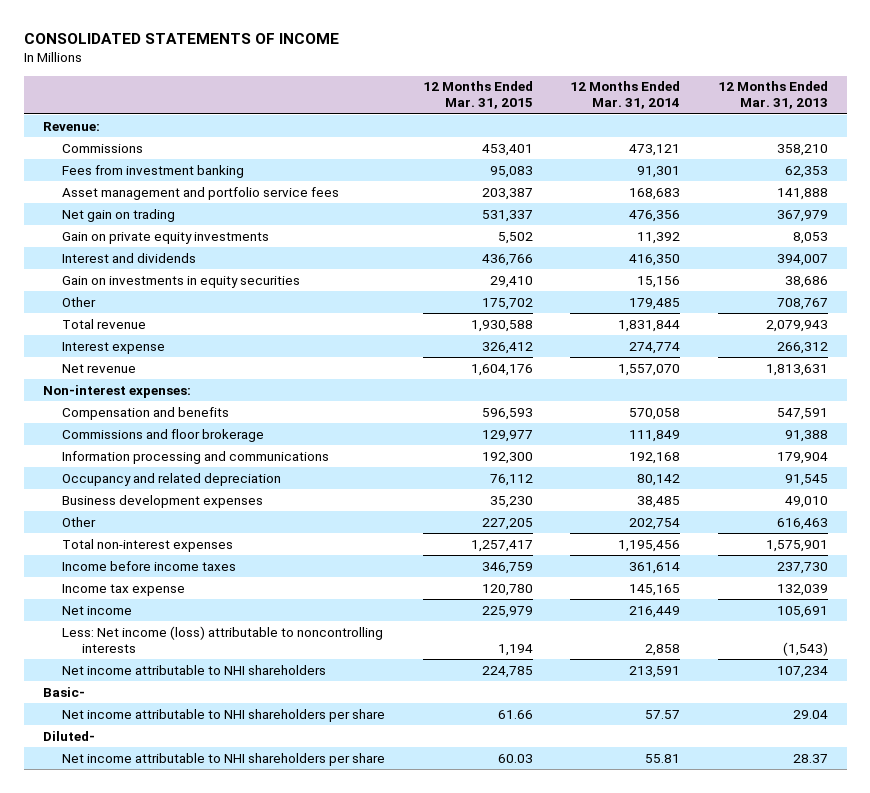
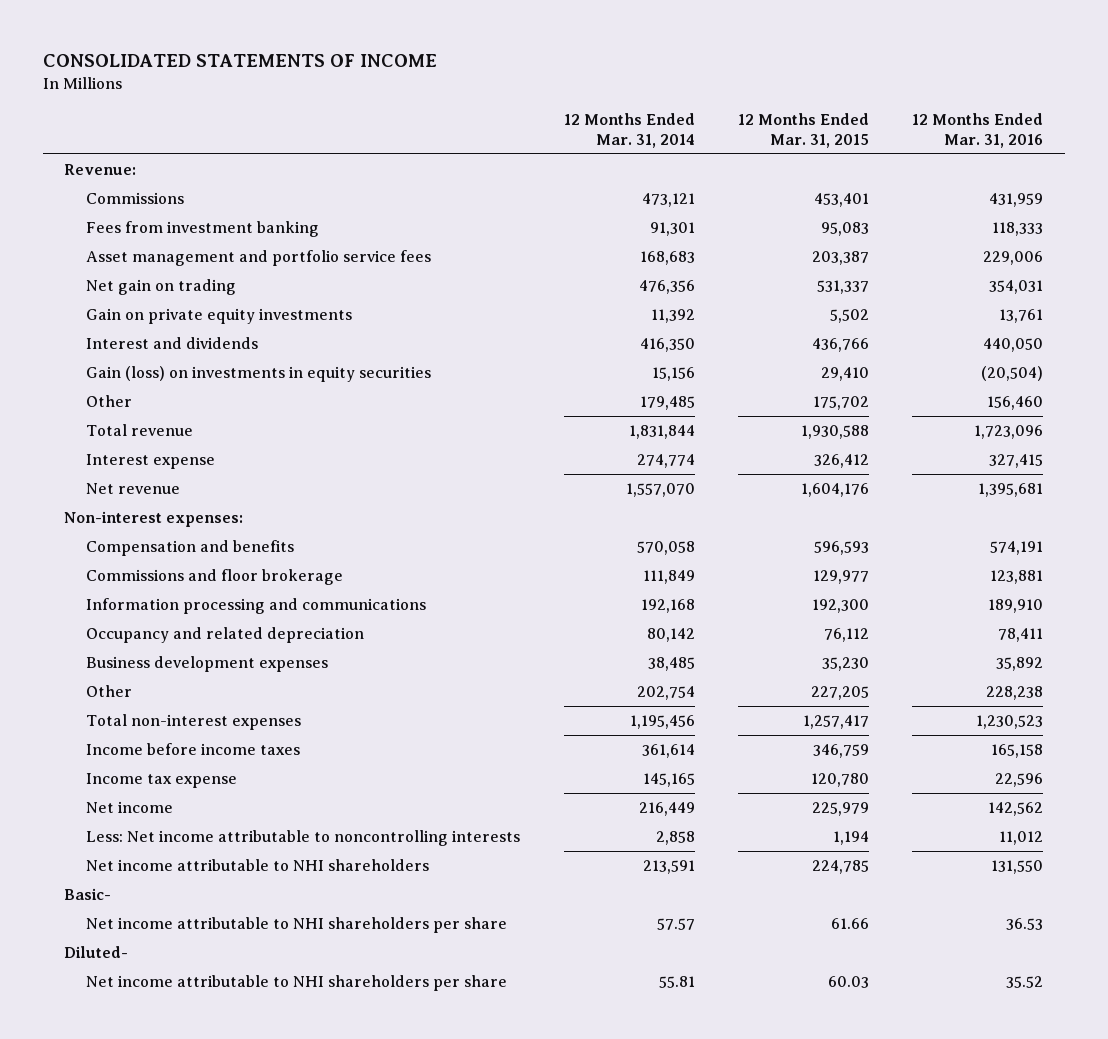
[717,81,828,110] 12 Months Ended Mar. 31, 2013 -> none
none -> [912,112,1044,148] 12 Months Ended Mar. 31, 2016
[62,275,301,288] Gain on investments in equity securities -> [86,365,432,382] Gain (loss) on investments in equity securities
[62,625,384,653] Less: Net income (loss) attributable to noncontrolling interests -> [86,829,521,846] Less: Net income attributable to noncontrolling interests

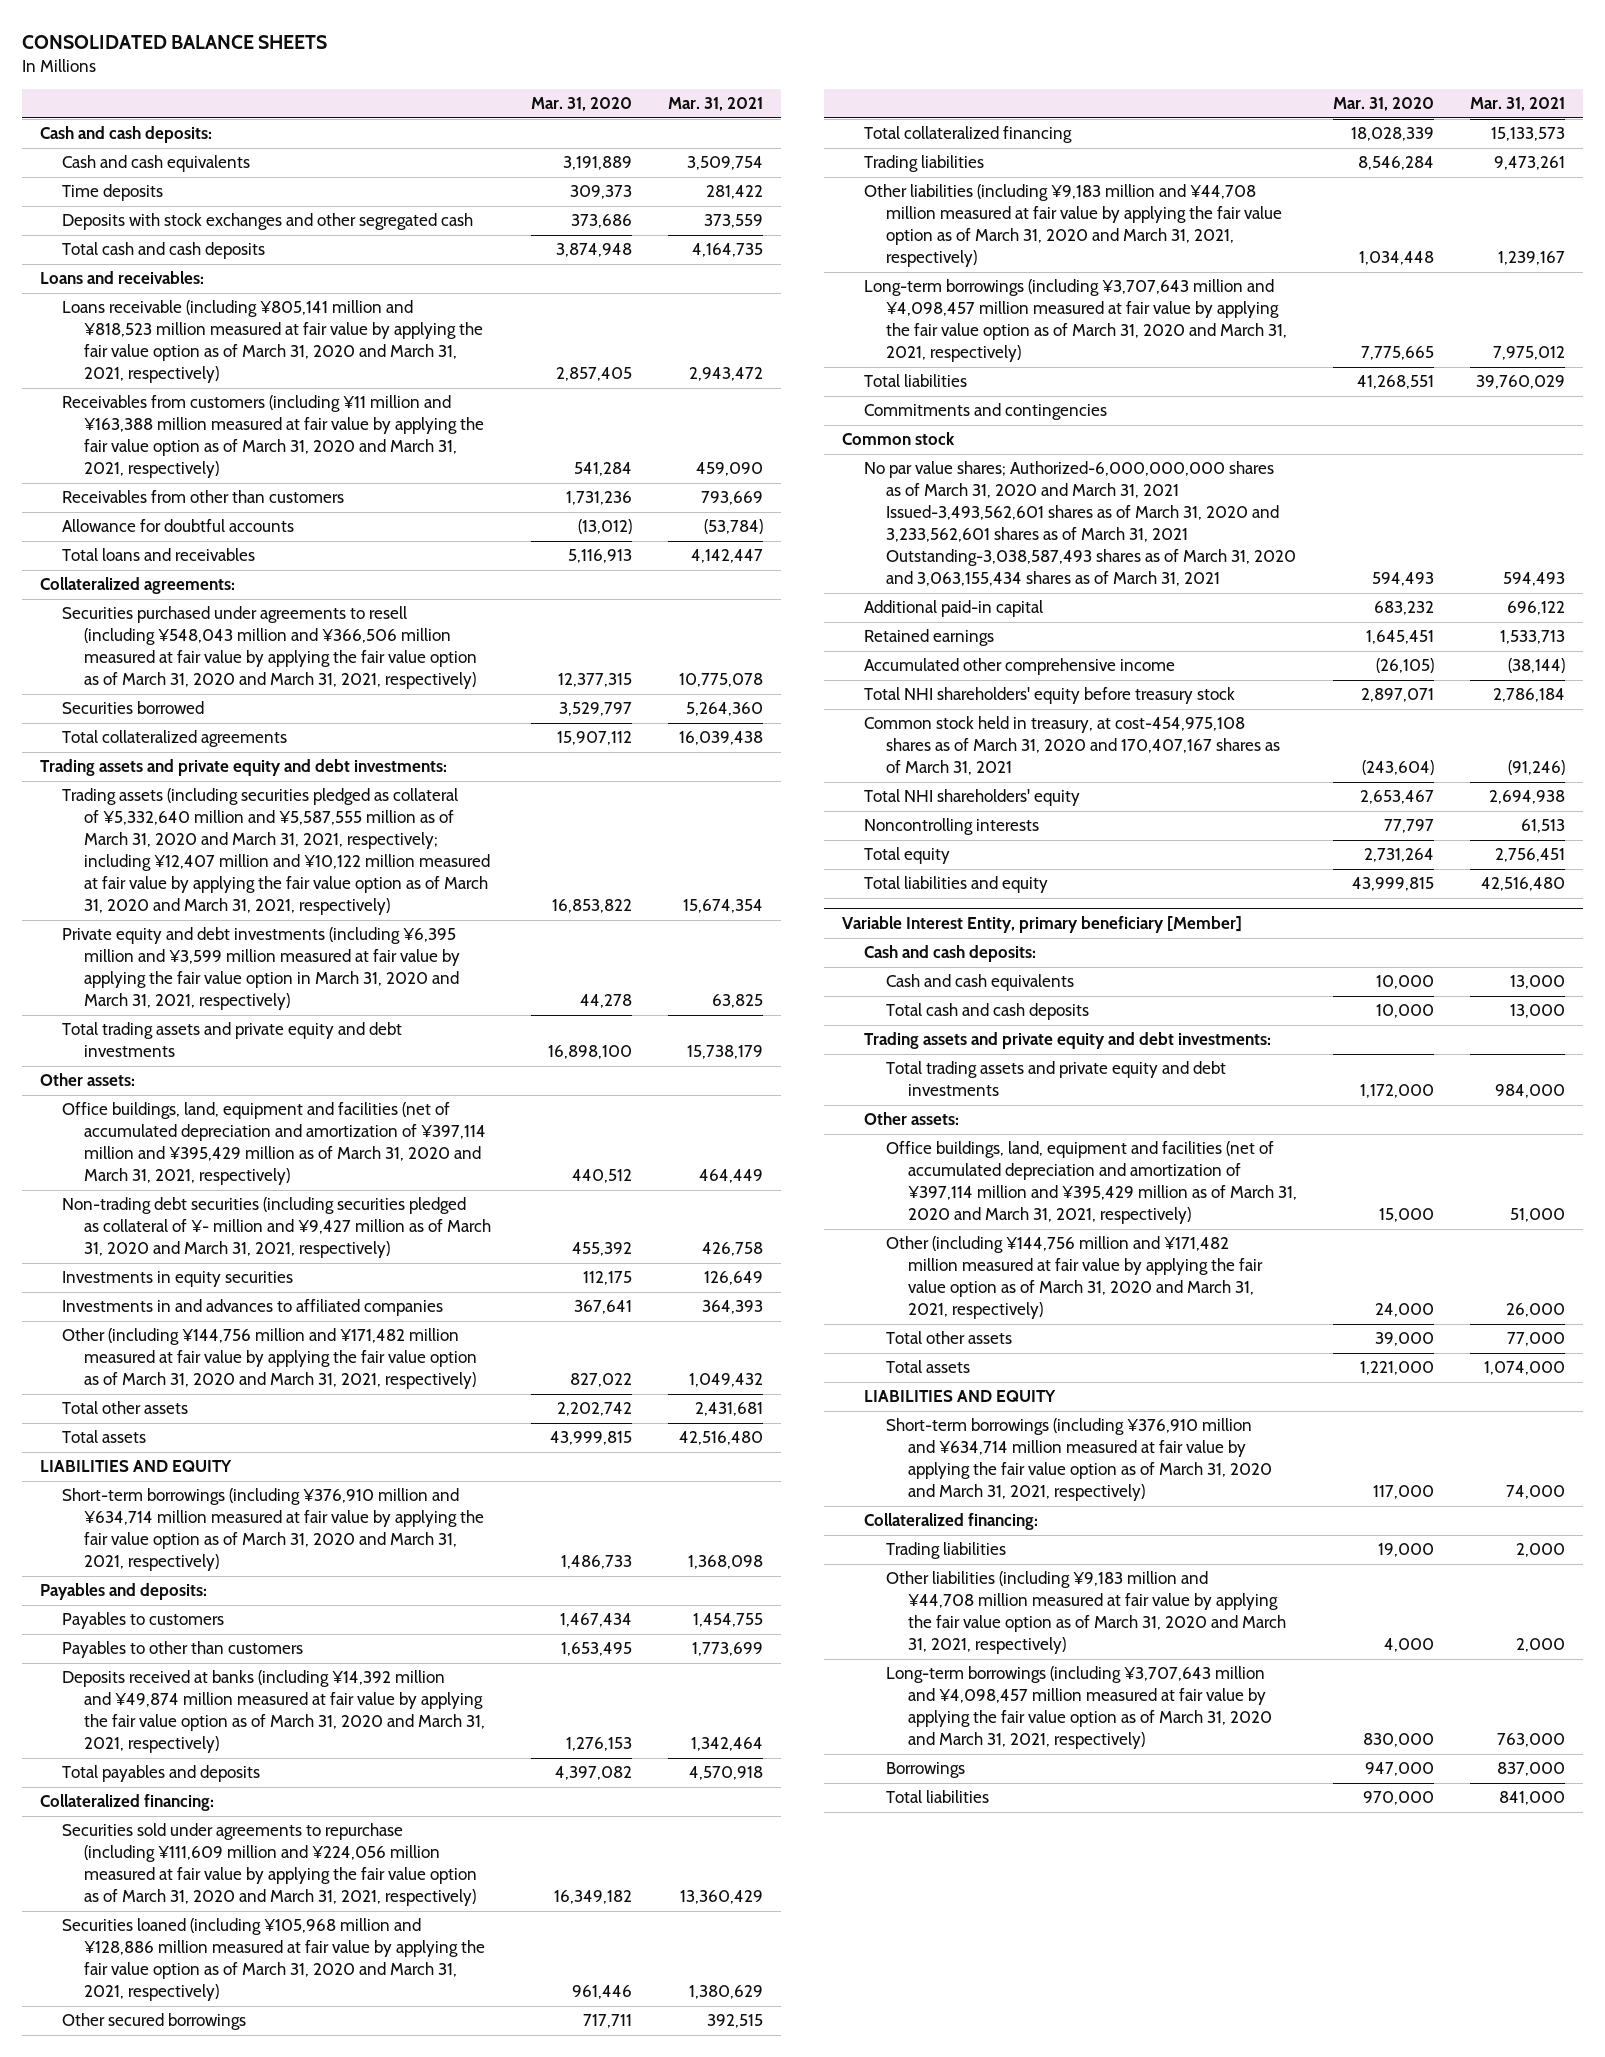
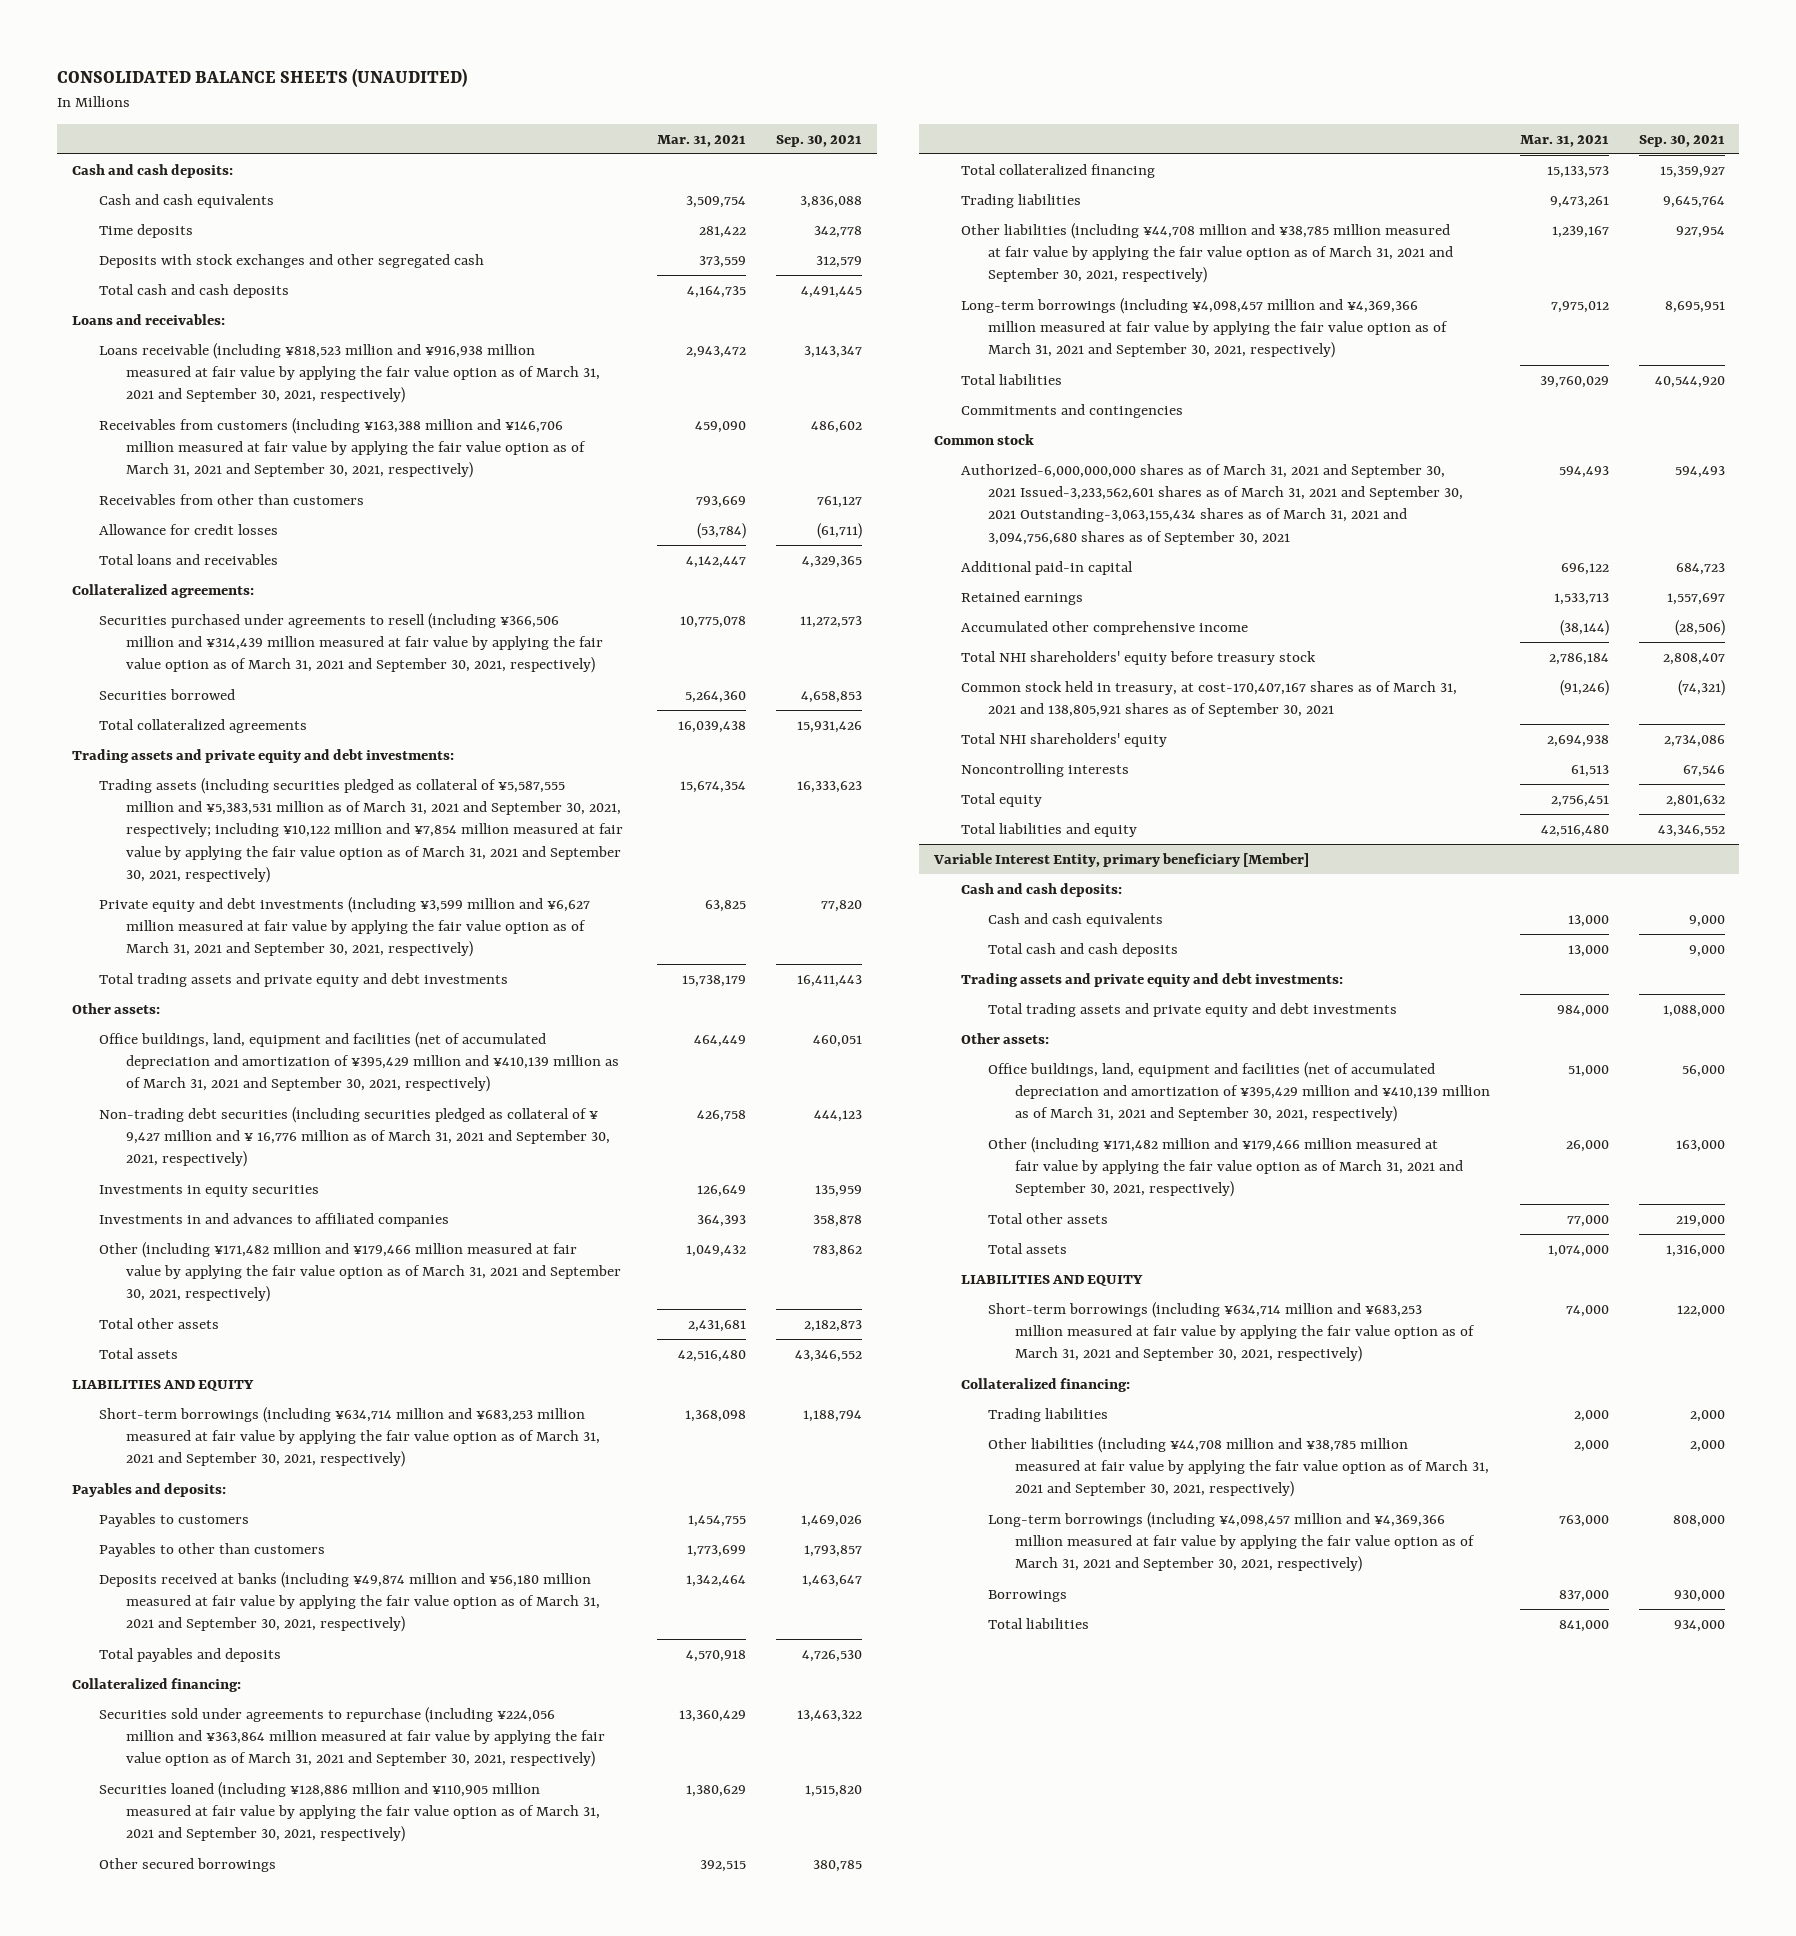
[21,34,327,49] CONSOLIDATED BALANCE SHEETS -> [56,68,467,88] CONSOLIDATED BALANCE SHEETS (UNAUDITED)
[530,97,632,112] Mar. 31, 2020 -> none
none -> [775,134,862,147] Sep. 30, 2021
[61,300,483,384] Loans receivable (including ¥805,141 million and ¥818,523 million measured at fair value by applying the fair value option as of March 31, 2020 and March 31, 2021, respectively) -> [98,342,600,404] Loans receivable (including ¥818,523 million and ¥916,938 million measured at fair value by applying the fair value option as of March 31, 2021 and September 30, 2021, respectively)
[61,395,484,479] Receivables from customers (including ¥11 million and ¥163,388 million measured at fair value by applying the fair value option as of March 31, 2020 and March 31, 2021, respectively) -> [98,417,586,479] Receivables from customers (including ¥163,388 million and ¥146,706 million measured at fair value by applying the fair value option as of March 31, 2021 and September 30, 2021, respectively)
[61,519,294,533] Allowance for doubtful accounts -> [98,523,278,535] Allowance for credit losses
[61,606,477,690] Securities purchased under agreements to resell (including ¥548,043 million and ¥366,506 million measured at fair value by applying the fair value option as of March 31, 2020 and March 31, 2021, respectively) -> [98,612,603,674] Securities purchased under agreements to resell (including ¥366,506 million and ¥314,439 million measured at fair value by applying the fair value option as of March 31, 2021 and September 30, 2021, respectively)
[61,788,490,916] Trading assets (including securities pledged as collateral of ¥5,332,640 million and ¥5,587,555 million as of March 31, 2020 and March 31, 2021, respectively; including ¥12,407 million and ¥10,122 million measured at fair value by applying the fair value option as of March 31, 2020 and March 31, 2021, respectively) -> [98,777,623,883] Trading assets (including securities pledged as collateral of ¥5,587,555 million and ¥5,383,531 million as of March 31, 2021 and September 30, 2021, respectively; including ¥10,122 million and ¥7,854 million measured at fair value by applying the fair value option as of March 31, 2021 and September 30, 2021, respectively)
[61,927,460,1011] Private equity and debt investments (including ¥6,395 million and ¥3,599 million measured at fair value by applying the fair value option in March 31, 2020 and March 31, 2021, respectively) -> [98,896,590,958] Private equity and debt investments (including ¥3,599 million and ¥6,627 million measured at fair value by applying the fair value option as of March 31, 2021 and September 30, 2021, respectively)
[61,1102,486,1186] Office buildings, land, equipment and facilities (net of accumulated depreciation and amortization of ¥397,114 million and ¥395,429 million as of March 31, 2020 and March 31, 2021, respectively) -> [98,1031,619,1093] Office buildings, land, equipment and facilities (net of accumulated depreciation and amortization of ¥395,429 million and ¥410,139 million as of March 31, 2021 and September 30, 2021, respectively)
[61,1197,491,1259] Non-trading debt securities (including securities pledged as collateral of ¥- million and ¥9,427 million as of March 31, 2020 and March 31, 2021, respectively) -> [98,1106,610,1168] Non-trading debt securities (including securities pledged as collateral of ¥ 9,427 million and ¥ 16,776 million as of March 31, 2021 and September 30, 2021, respectively)
[61,1328,477,1390] Other (including ¥144,756 million and ¥171,482 million measured at fair value by applying the fair value option as of March 31, 2020 and March 31, 2021, respectively) -> [98,1241,621,1303] Other (including ¥171,482 million and ¥179,466 million measured at fair value by applying the fair value option as of March 31, 2021 and September 30, 2021, respectively)
[61,1488,484,1572] Short-term borrowings (including ¥376,910 million and ¥634,714 million measured at fair value by applying the fair value option as of March 31, 2020 and March 31, 2021, respectively) -> [98,1406,600,1468] Short-term borrowings (including ¥634,714 million and ¥683,253 million measured at fair value by applying the fair value option as of March 31, 2021 and September 30, 2021, respectively)
[61,1670,485,1754] Deposits received at banks (including ¥14,392 million and ¥49,874 million measured at fair value by applying the fair value option as of March 31, 2020 and March 31, 2021, respectively) -> [98,1571,600,1633] Deposits received at banks (including ¥49,874 million and ¥56,180 million measured at fair value by applying the fair value option as of March 31, 2021 and September 30, 2021, respectively)
[61,1823,477,1907] Securities sold under agreements to repurchase (including ¥111,609 million and ¥224,056 million measured at fair value by applying the fair value option as of March 31, 2020 and March 31, 2021, respectively) -> [98,1706,605,1768] Securities sold under agreements to repurchase (including ¥224,056 million and ¥363,864 million measured at fair value by applying the fair value option as of March 31, 2021 and September 30, 2021, respectively)
[61,1918,485,2002] Securities loaned (including ¥105,968 million and ¥128,886 million measured at fair value by applying the fair value option as of March 31, 2020 and March 31, 2021, respectively) -> [98,1781,600,1843] Securities loaned (including ¥128,886 million and ¥110,905 million measured at fair value by applying the fair value option as of March 31, 2021 and September 30, 2021, respectively)
[863,184,1282,268] Other liabilities (including ¥9,183 million and ¥44,708 million measured at fair value by applying the fair value option as of March 31, 2020 and March 31, 2021, respectively) -> [961,222,1454,284] Other liabilities (including ¥44,708 million and ¥38,785 million measured at fair value by applying the fair value option as of March 31, 2021 and September 30, 2021, respectively)
[863,279,1287,363] Long-term borrowings (including ¥3,707,643 million and ¥4,098,457 million measured at fair value by applying the fair value option as of March 31, 2020 and March 31, 2021, respectively) -> [961,297,1449,359] Long-term borrowings (including ¥4,098,457 million and ¥4,369,366 million measured at fair value by applying the fair value option as of March 31, 2021 and September 30, 2021, respectively)
[863,461,1296,587] No par value shares; Authorized-6,000,000,000 shares as of March 31, 2020 and March 31, 2021 Issued-3,493,562,601 shares as of March 31, 2020 and 3,233,562,601 shares as of March 31, 2021 Outstanding-3,038,587,493 shares as of March 31, 2020 and 3,063,155,434 shares as of March 31, 2021 -> [961,463,1464,545] Authorized-6,000,000,000 shares as of March 31, 2021 and September 30, 2021 Issued-3,233,562,601 shares as of March 31, 2021 and September 30, 2021 Outstanding-3,063,155,434 shares as of March 31, 2021 and 3,094,756,680 shares as of September 30, 2021
[863,716,1280,776] Common stock held in treasury, at cost-454,975,108 shares as of March 31, 2020 and 170,407,167 shares as of March 31, 2021 -> [961,680,1458,718] Common stock held in treasury, at cost-170,407,167 shares as of March 31, 2021 and 138,805,921 shares as of September 30, 2021
[885,1141,1297,1225] Office buildings, land, equipment and facilities (net of accumulated depreciation and amortization of ¥397,114 million and ¥395,429 million as of March 31, 2020 and March 31, 2021, respectively) -> [988,1061,1491,1123] Office buildings, land, equipment and facilities (net of accumulated depreciation and amortization of ¥395,429 million and ¥410,139 million as of March 31, 2021 and September 30, 2021, respectively)
[885,1236,1263,1320] Other (including ¥144,756 million and ¥171,482 million measured at fair value by applying the fair value option as of March 31, 2020 and March 31, 2021, respectively) -> [988,1136,1464,1198] Other (including ¥171,482 million and ¥179,466 million measured at fair value by applying the fair value option as of March 31, 2021 and September 30, 2021, respectively)
[885,1418,1272,1502] Short-term borrowings (including ¥376,910 million and ¥634,714 million measured at fair value by applying the fair value option as of March 31, 2020 and March 31, 2021, respectively) -> [988,1301,1476,1363] Short-term borrowings (including ¥634,714 million and ¥683,253 million measured at fair value by applying the fair value option as of March 31, 2021 and September 30, 2021, respectively)
[885,1571,1286,1655] Other liabilities (including ¥9,183 million and ¥44,708 million measured at fair value by applying the fair value option as of March 31, 2020 and March 31, 2021, respectively) -> [988,1436,1490,1498] Other liabilities (including ¥44,708 million and ¥38,785 million measured at fair value by applying the fair value option as of March 31, 2021 and September 30, 2021, respectively)
[885,1666,1272,1750] Long-term borrowings (including ¥3,707,643 million and ¥4,098,457 million measured at fair value by applying the fair value option as of March 31, 2020 and March 31, 2021, respectively) -> [988,1511,1476,1573] Long-term borrowings (including ¥4,098,457 million and ¥4,369,366 million measured at fair value by applying the fair value option as of March 31, 2021 and September 30, 2021, respectively)

